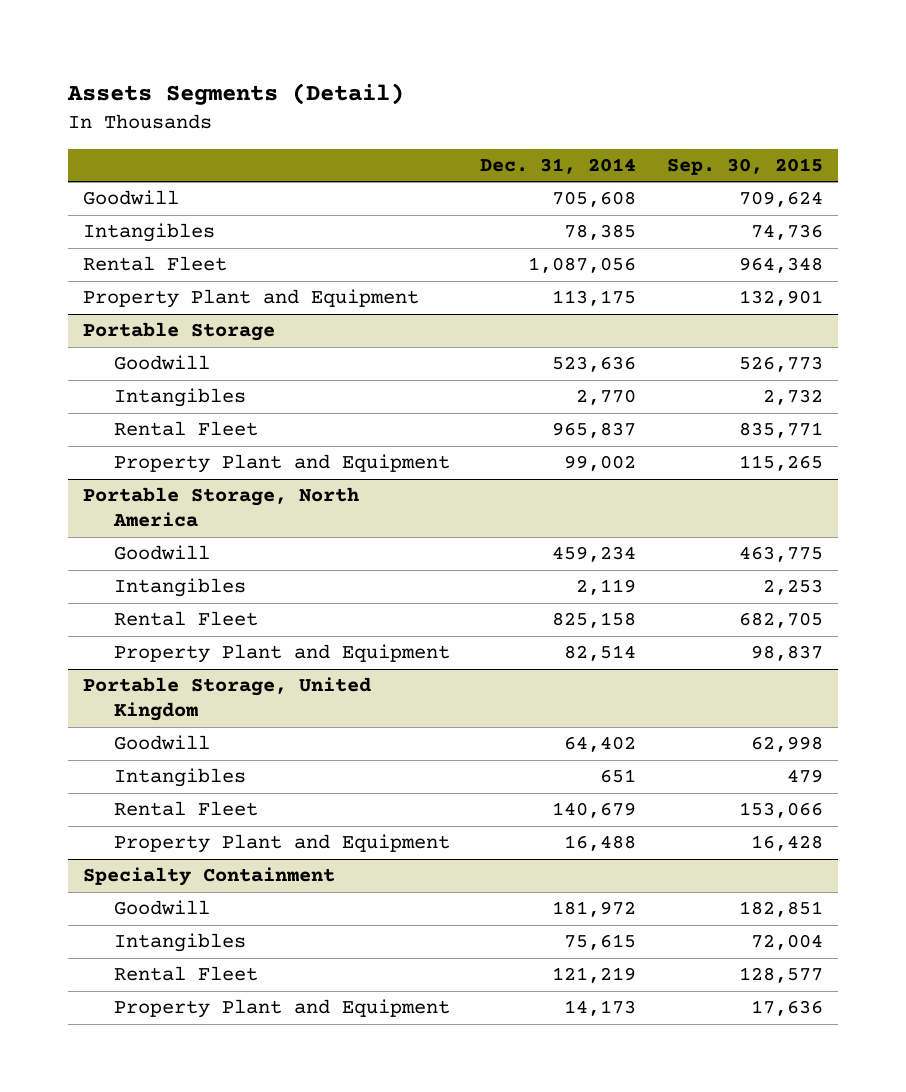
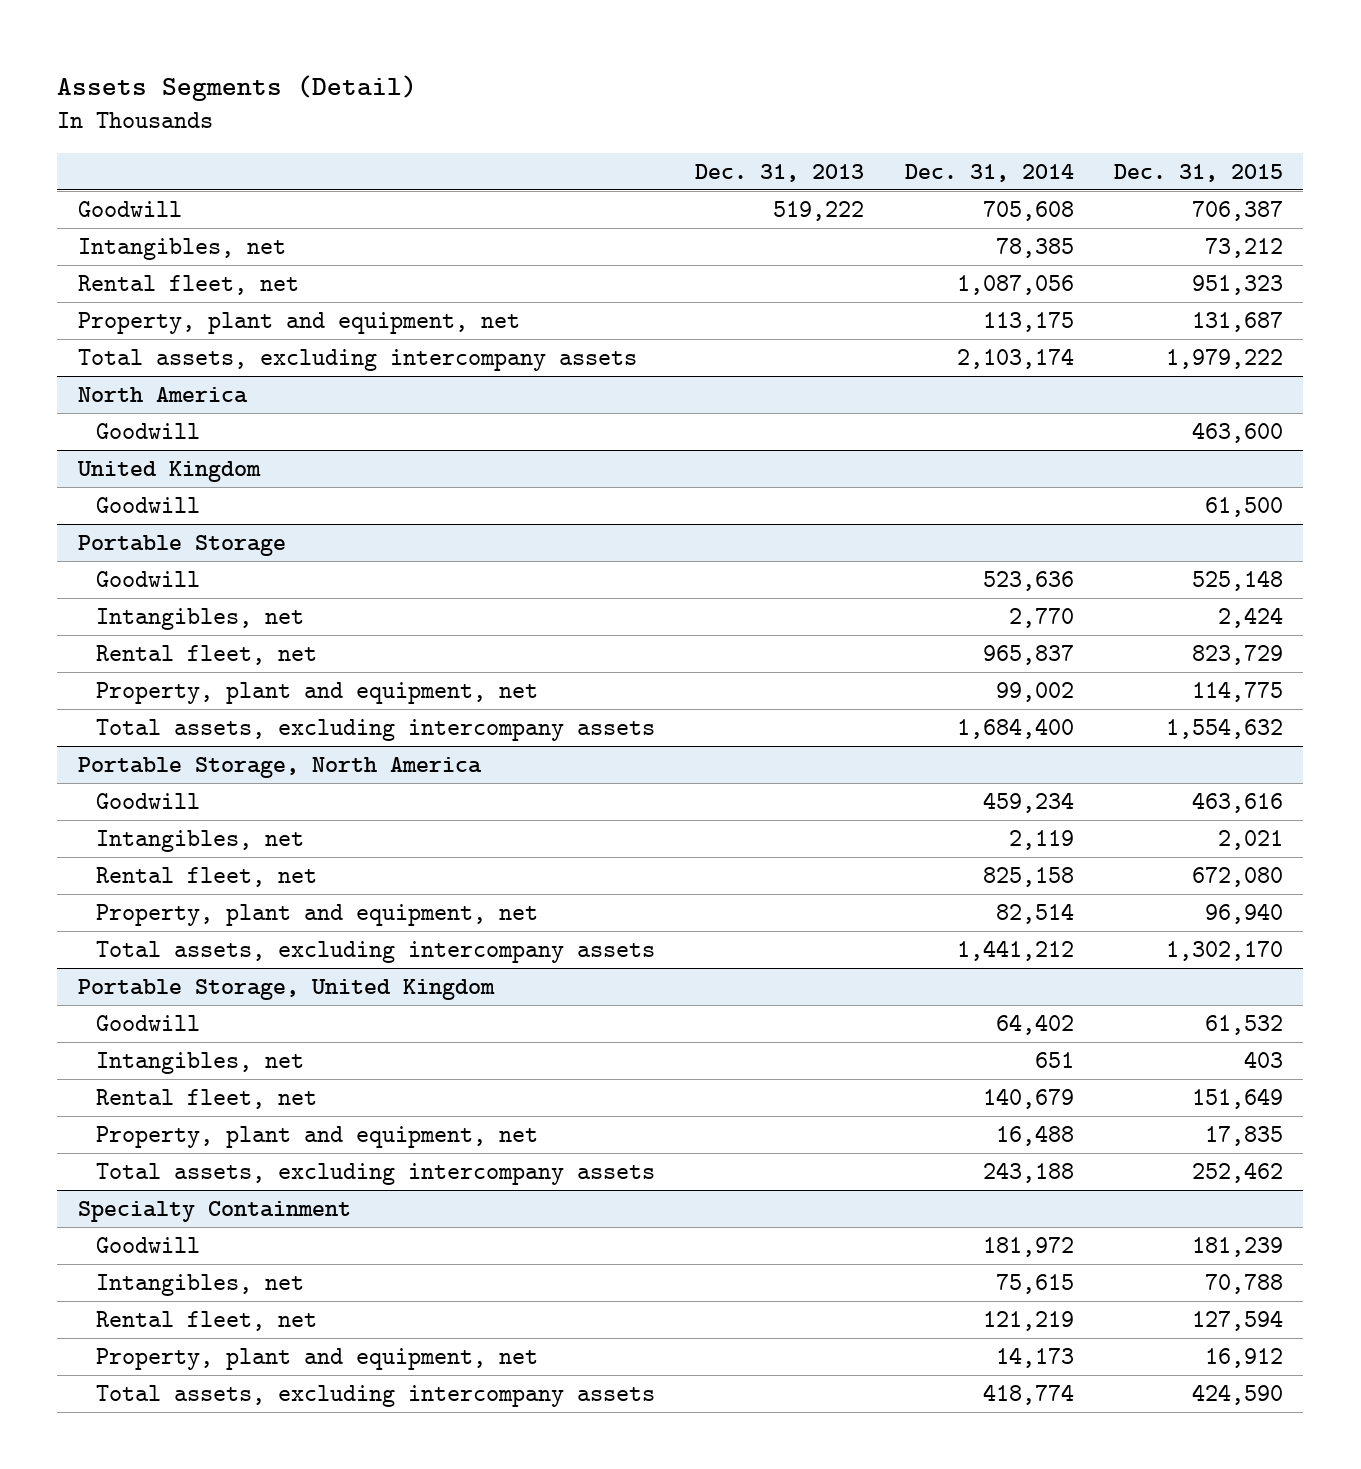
[666,157,823,175] Sep. 30, 2015 -> none
none -> [695,163,865,182] Dec. 31, 2013
none -> [1114,163,1284,182] Dec. 31, 2015
[82,223,215,243] Intangibles -> [77,238,286,261] Intangibles, net
[82,256,227,272] Rental Fleet -> [77,275,299,296] Rental fleet, net
[82,289,419,309] Property Plant and Equipment -> [77,312,520,335] Property, plant and equipment, net
none -> [77,349,637,372] Total assets, excluding intercompany assets
none -> [77,387,248,404] North America
none -> [95,423,200,440] Goodwill
none -> [76,461,261,483] United Kingdom
none -> [95,497,200,514] Goodwill
[113,388,246,408] Intangibles -> [95,608,304,631] Intangibles, net
[113,421,258,437] Rental Fleet -> [95,645,317,666] Rental fleet, net
[113,454,450,474] Property Plant and Equipment -> [95,682,538,705] Property, plant and equipment, net
none -> [95,719,655,742] Total assets, excluding intercompany assets
[113,578,246,598] Intangibles -> [95,830,304,853] Intangibles, net
[113,611,258,627] Rental Fleet -> [95,867,317,888] Rental fleet, net
[113,644,450,664] Property Plant and Equipment -> [95,904,538,927] Property, plant and equipment, net
none -> [95,941,655,964] Total assets, excluding intercompany assets
[113,768,246,788] Intangibles -> [95,1052,304,1075] Intangibles, net
[113,801,258,817] Rental Fleet -> [95,1089,317,1110] Rental fleet, net
[113,834,450,854] Property Plant and Equipment -> [95,1126,538,1149] Property, plant and equipment, net
none -> [95,1163,655,1186] Total assets, excluding intercompany assets
[113,933,246,953] Intangibles -> [95,1274,304,1297] Intangibles, net
[113,966,258,982] Rental Fleet -> [95,1311,317,1332] Rental fleet, net
[113,999,450,1019] Property Plant and Equipment -> [95,1348,538,1371] Property, plant and equipment, net
none -> [95,1385,655,1408] Total assets, excluding intercompany assets

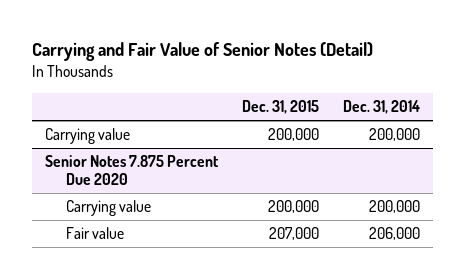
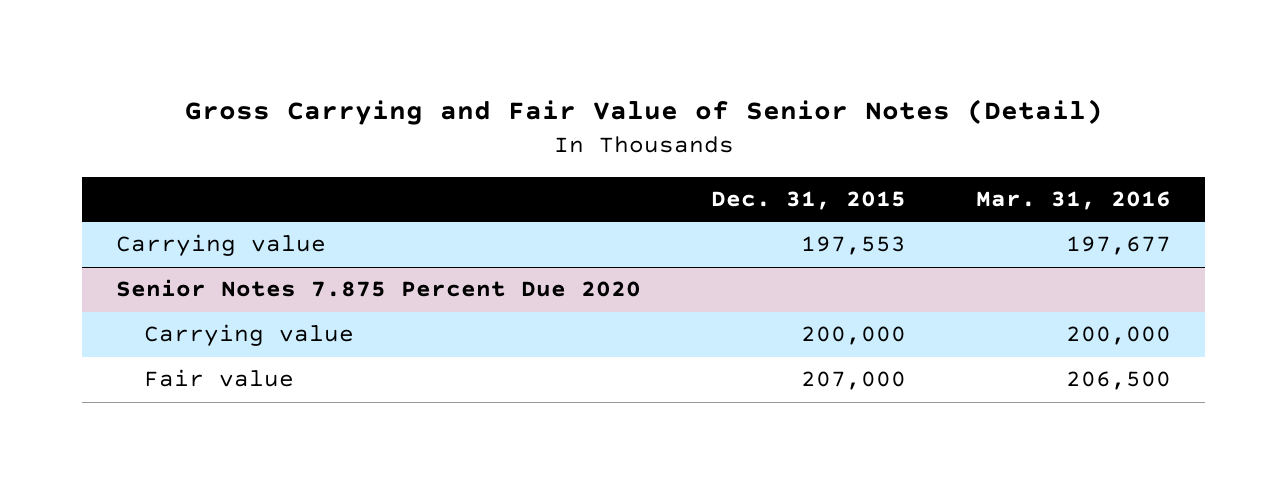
[32,42,374,62] Carrying and Fair Value of Senior Notes (Detail) -> [184,99,1103,126] Gross Carrying and Fair Value of Senior Notes (Detail)
[343,99,421,114] Dec. 31, 2014 -> none
none -> [975,191,1171,211] Mar. 31, 2016
[267,128,319,142] 200,000 -> [801,236,907,256] 197,553

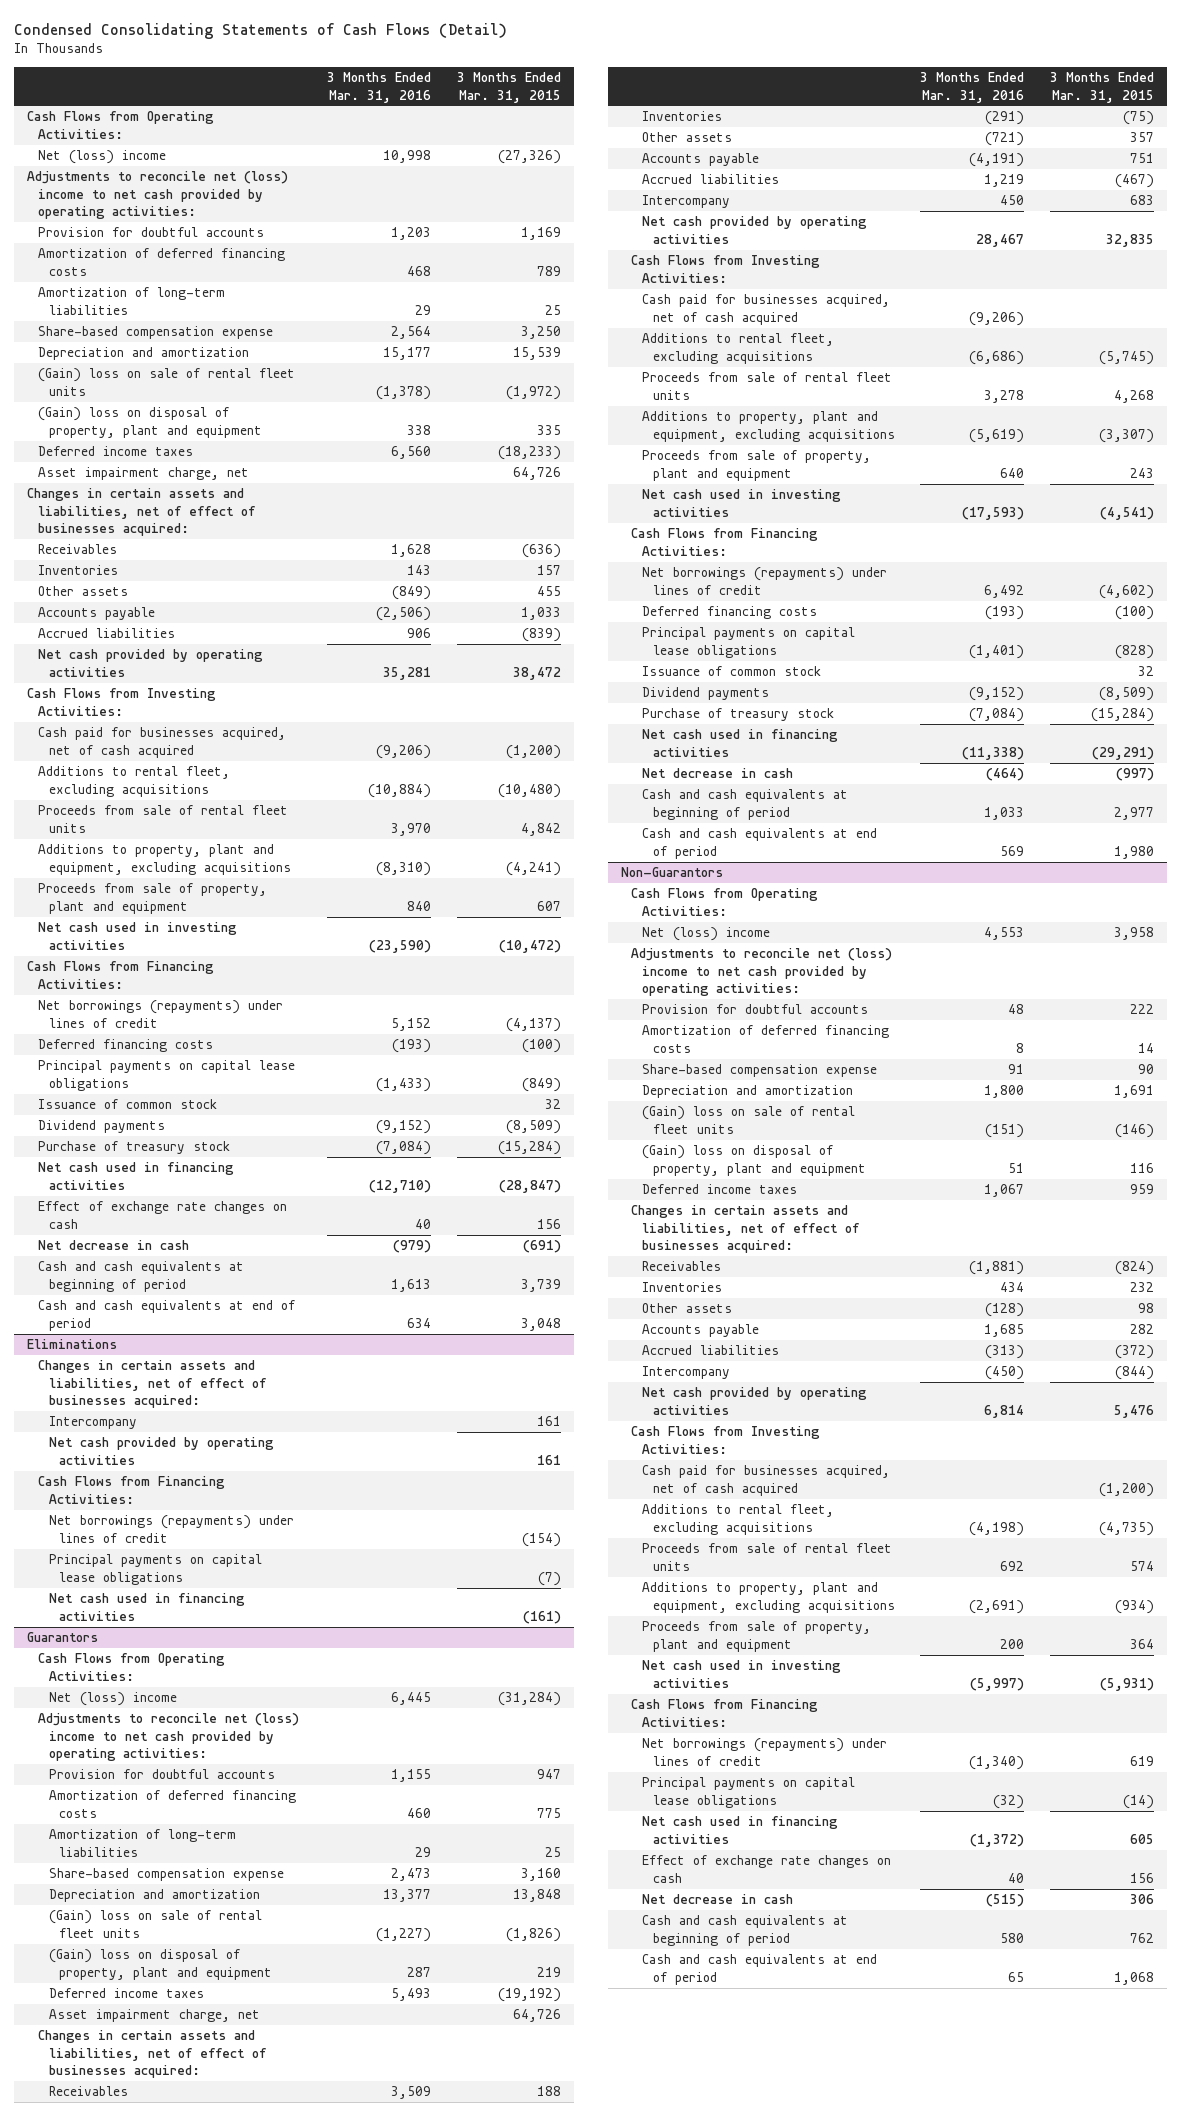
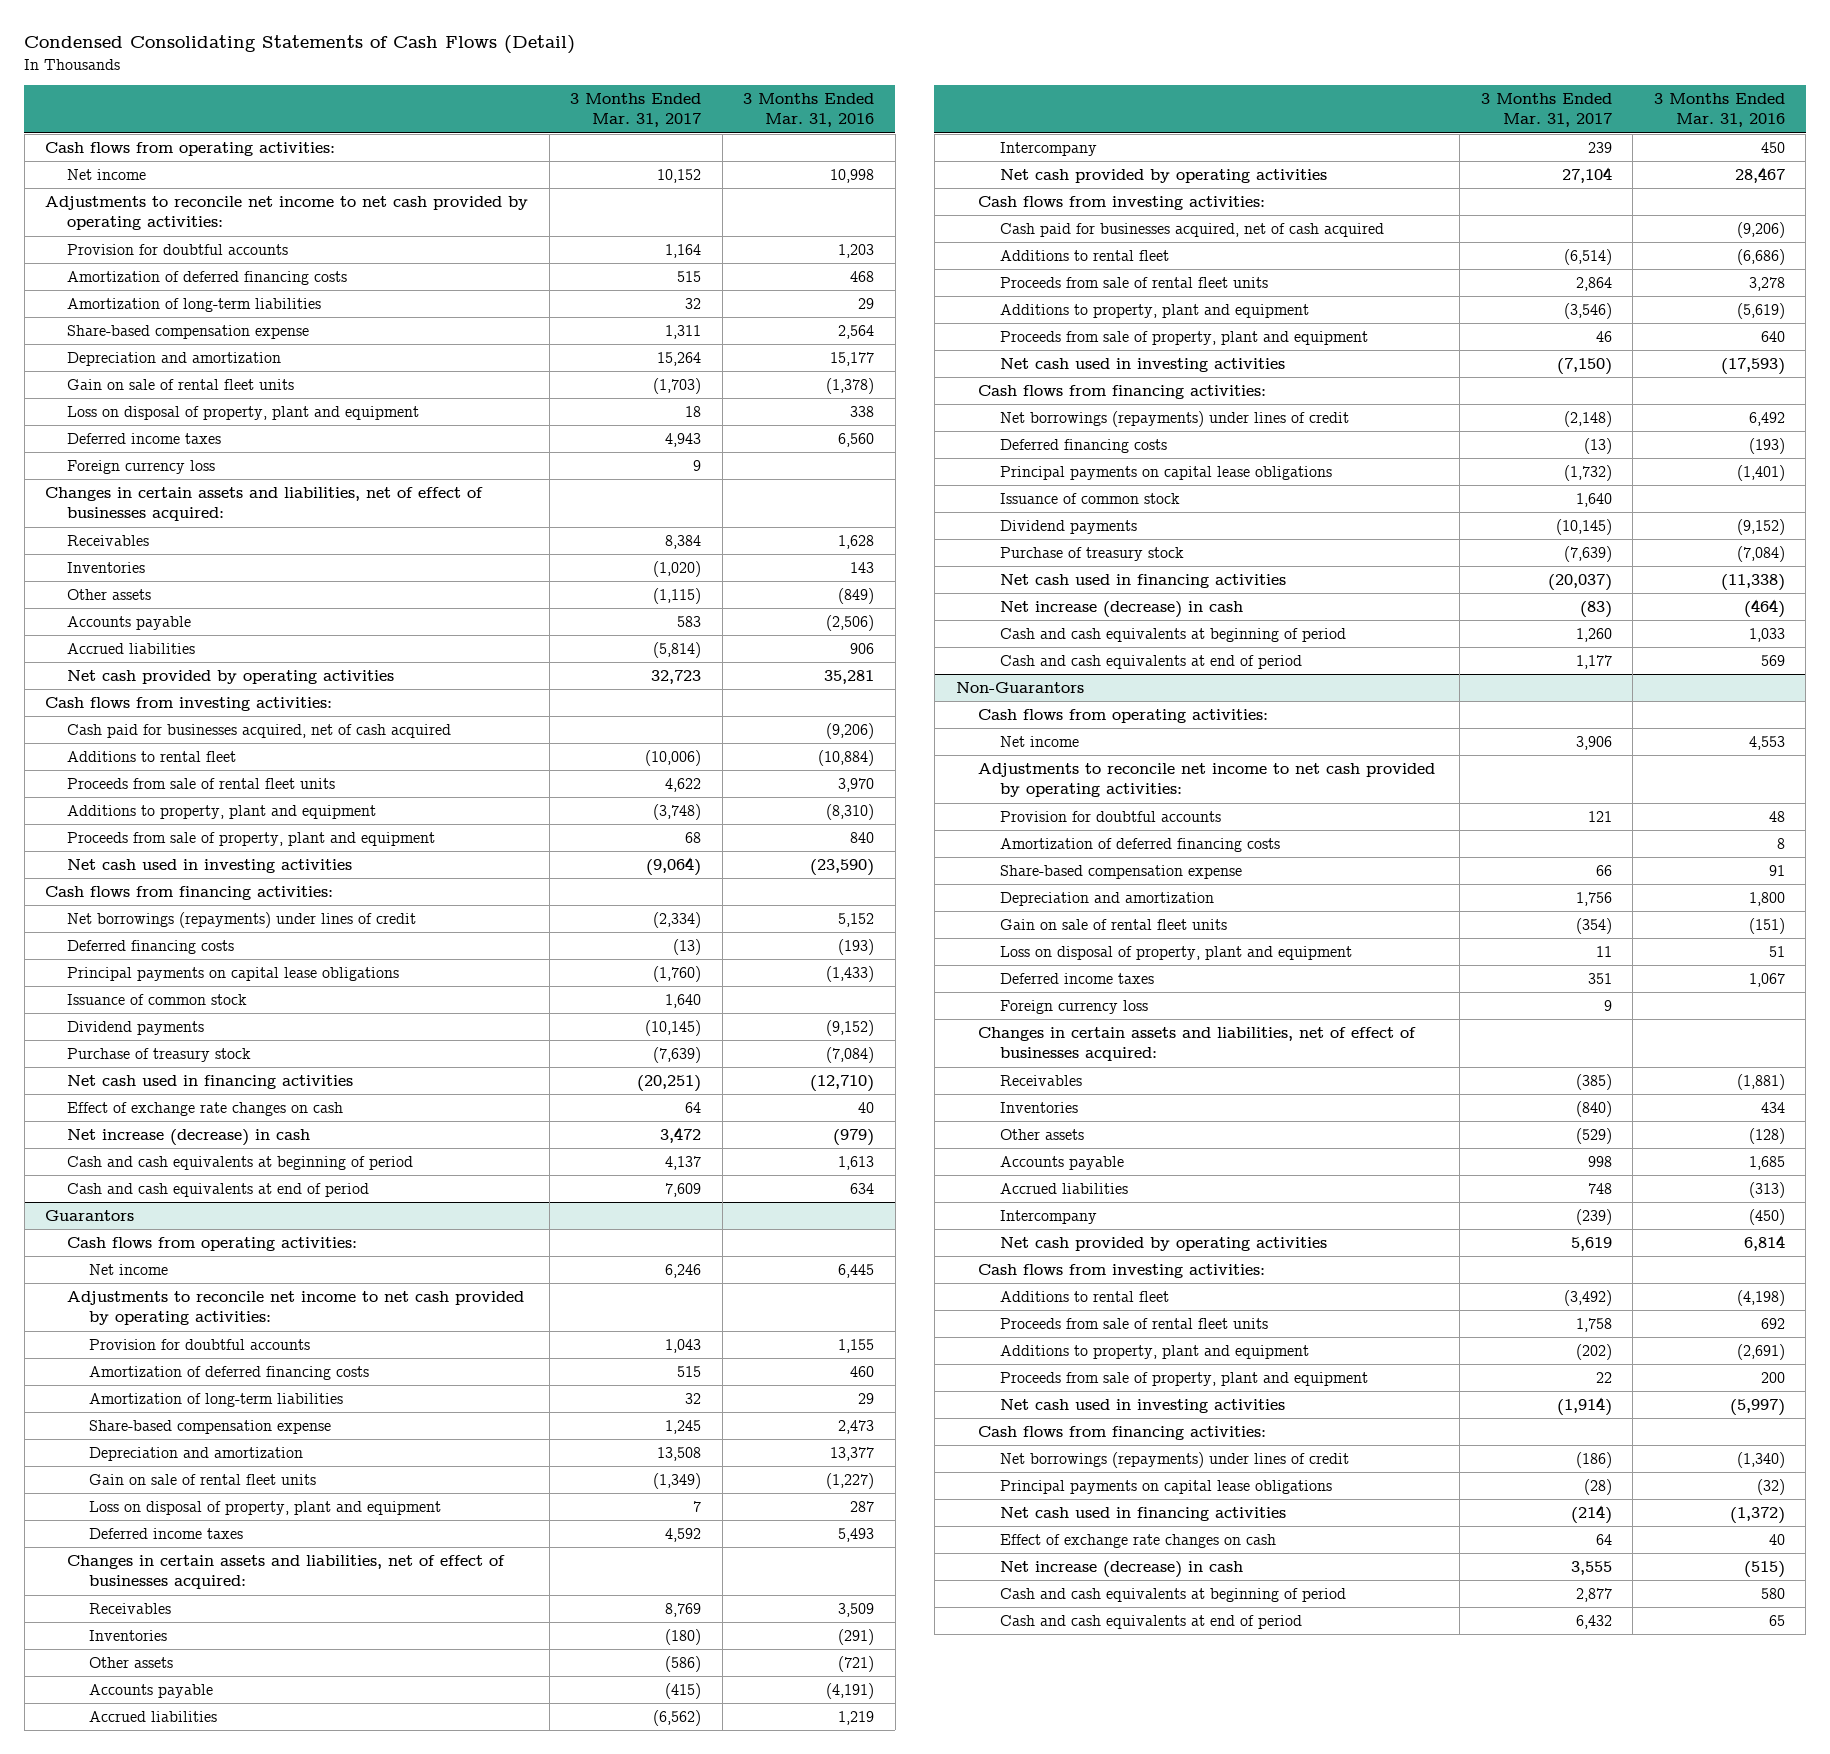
[457,72,562,103] 3 Months Ended Mar. 31, 2015 -> none
none -> [570,93,702,128] 3 Months Ended Mar. 31, 2017
[27,111,215,139] Cash Flows from Operating Activities: -> [45,142,336,157] Cash flows from operating activities:
[38,150,167,165] Net (loss) income -> [67,169,147,181] Net income
[27,171,289,220] Adjustments to reconcile net (loss) income to net cash provided by operating activities: -> [45,196,529,231] Adjustments to reconcile net income to net cash provided by operating activities:
[38,368,296,396] (Gain) loss on sale of rental fleet units -> [67,379,295,391] Gain on sale of rental fleet units
[38,407,262,438] (Gain) loss on disposal of property, plant and equipment -> [67,406,420,421] Loss on disposal of property, plant and equipment
[38,467,250,481] Asset impairment charge, net -> none
none -> [67,460,216,475] Foreign currency loss
[27,688,217,716] Cash Flows from Investing Activities: -> [45,697,333,712] Cash flows from investing activities:
[38,766,231,797] Additions to rental fleet, excluding acquisitions -> [67,751,237,763] Additions to rental fleet
[38,844,291,875] Additions to property, plant and equipment, excluding acquisitions -> [67,805,377,820] Additions to property, plant and equipment
[27,961,215,989] Cash Flows from Financing Activities: -> [45,886,334,901] Cash flows from financing activities:
[38,1240,190,1251] Net decrease in cash -> [67,1129,311,1147] Net increase (decrease) in cash
[27,1339,118,1350] Eliminations -> none
[38,1360,266,1409] Changes in certain assets and liabilities, net of effect of businesses acquired: -> none
[48,1416,137,1430] Intercompany -> none
[48,1437,274,1465] Net cash provided by operating activities -> none
[38,1476,226,1504] Cash Flows from Financing Activities: -> none
[48,1515,294,1543] Net borrowings (repayments) under lines of credit -> none
[48,1554,262,1585] Principal payments on capital lease obligations -> none
[48,1593,245,1621] Net cash used in financing activities -> none
[38,1653,226,1681] Cash Flows from Operating Activities: -> [67,1237,358,1252] Cash flows from operating activities:
[48,1692,177,1707] Net (loss) income -> [89,1264,169,1276] Net income
[38,1713,300,1762] Adjustments to reconcile net (loss) income to net cash provided by operating activities: -> [67,1291,525,1326] Adjustments to reconcile net income to net cash provided by operating activities:
[48,1910,262,1938] (Gain) loss on sale of rental fleet units -> [89,1474,317,1486] Gain on sale of rental fleet units
[48,1949,273,1980] (Gain) loss on disposal of property, plant and equipment -> [89,1501,442,1516] Loss on disposal of property, plant and equipment
[48,2009,260,2023] Asset impairment charge, net -> none
[631,255,821,283] Cash Flows from Investing Activities: -> [977,196,1265,211] Cash flows from investing activities:
[641,333,834,364] Additions to rental fleet, excluding acquisitions -> [999,250,1169,262] Additions to rental fleet
[641,411,895,442] Additions to property, plant and equipment, excluding acquisitions -> [999,304,1309,319] Additions to property, plant and equipment
[631,528,819,556] Cash Flows from Financing Activities: -> [977,385,1266,400] Cash flows from financing activities:
[641,768,793,779] Net decrease in cash -> [999,601,1243,619] Net increase (decrease) in cash
[631,888,819,916] Cash Flows from Operating Activities: -> [977,709,1268,724] Cash flows from operating activities:
[641,927,770,942] Net (loss) income -> [999,736,1079,748] Net income
[631,948,893,997] Adjustments to reconcile net (loss) income to net cash provided by operating activities: -> [977,763,1435,798] Adjustments to reconcile net income to net cash provided by operating activities:
[641,1106,855,1134] (Gain) loss on sale of rental fleet units -> [999,919,1227,931] Gain on sale of rental fleet units
[641,1145,866,1176] (Gain) loss on disposal of property, plant and equipment -> [999,946,1352,961] Loss on disposal of property, plant and equipment
none -> [999,1000,1148,1015] Foreign currency loss
[641,1465,890,1496] Cash paid for businesses acquired, net of cash acquired -> none
[631,1426,821,1454] Cash Flows from Investing Activities: -> [977,1264,1265,1279] Cash flows from investing activities:
[641,1504,834,1535] Additions to rental fleet, excluding acquisitions -> [999,1291,1169,1303] Additions to rental fleet
[641,1582,895,1613] Additions to property, plant and equipment, excluding acquisitions -> [999,1345,1309,1360] Additions to property, plant and equipment
[631,1699,819,1727] Cash Flows from Financing Activities: -> [977,1426,1266,1441] Cash flows from financing activities:
[641,1894,793,1905] Net decrease in cash -> [999,1561,1243,1579] Net increase (decrease) in cash

